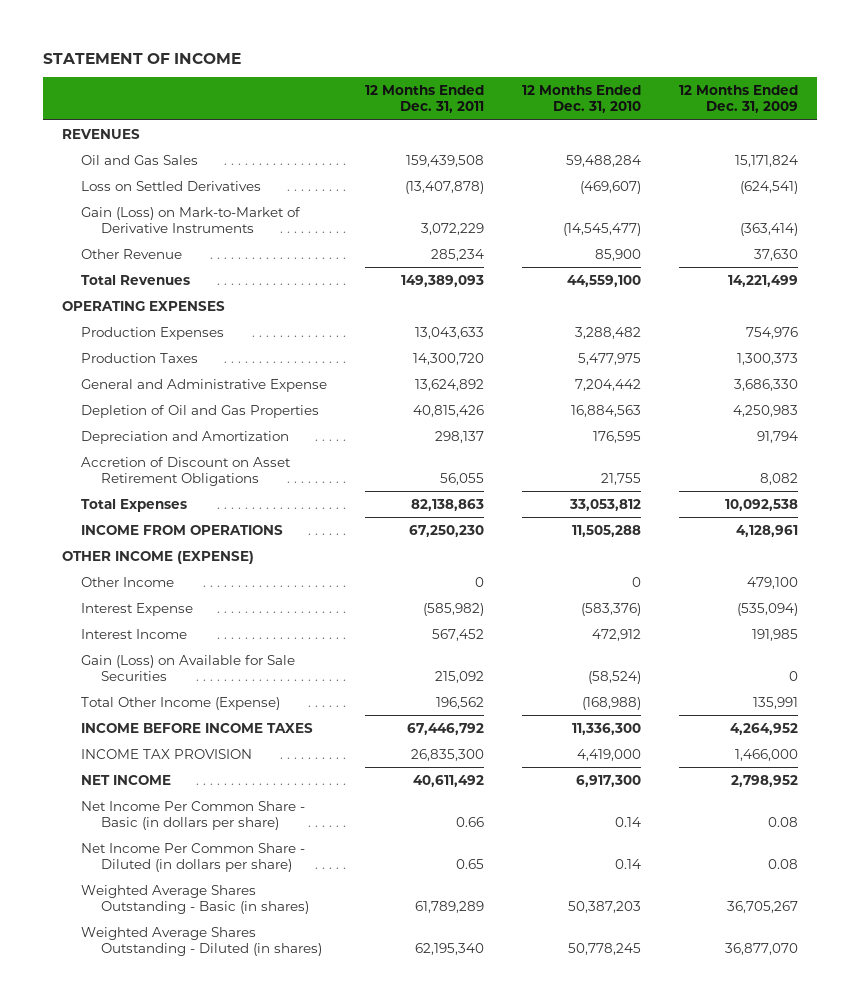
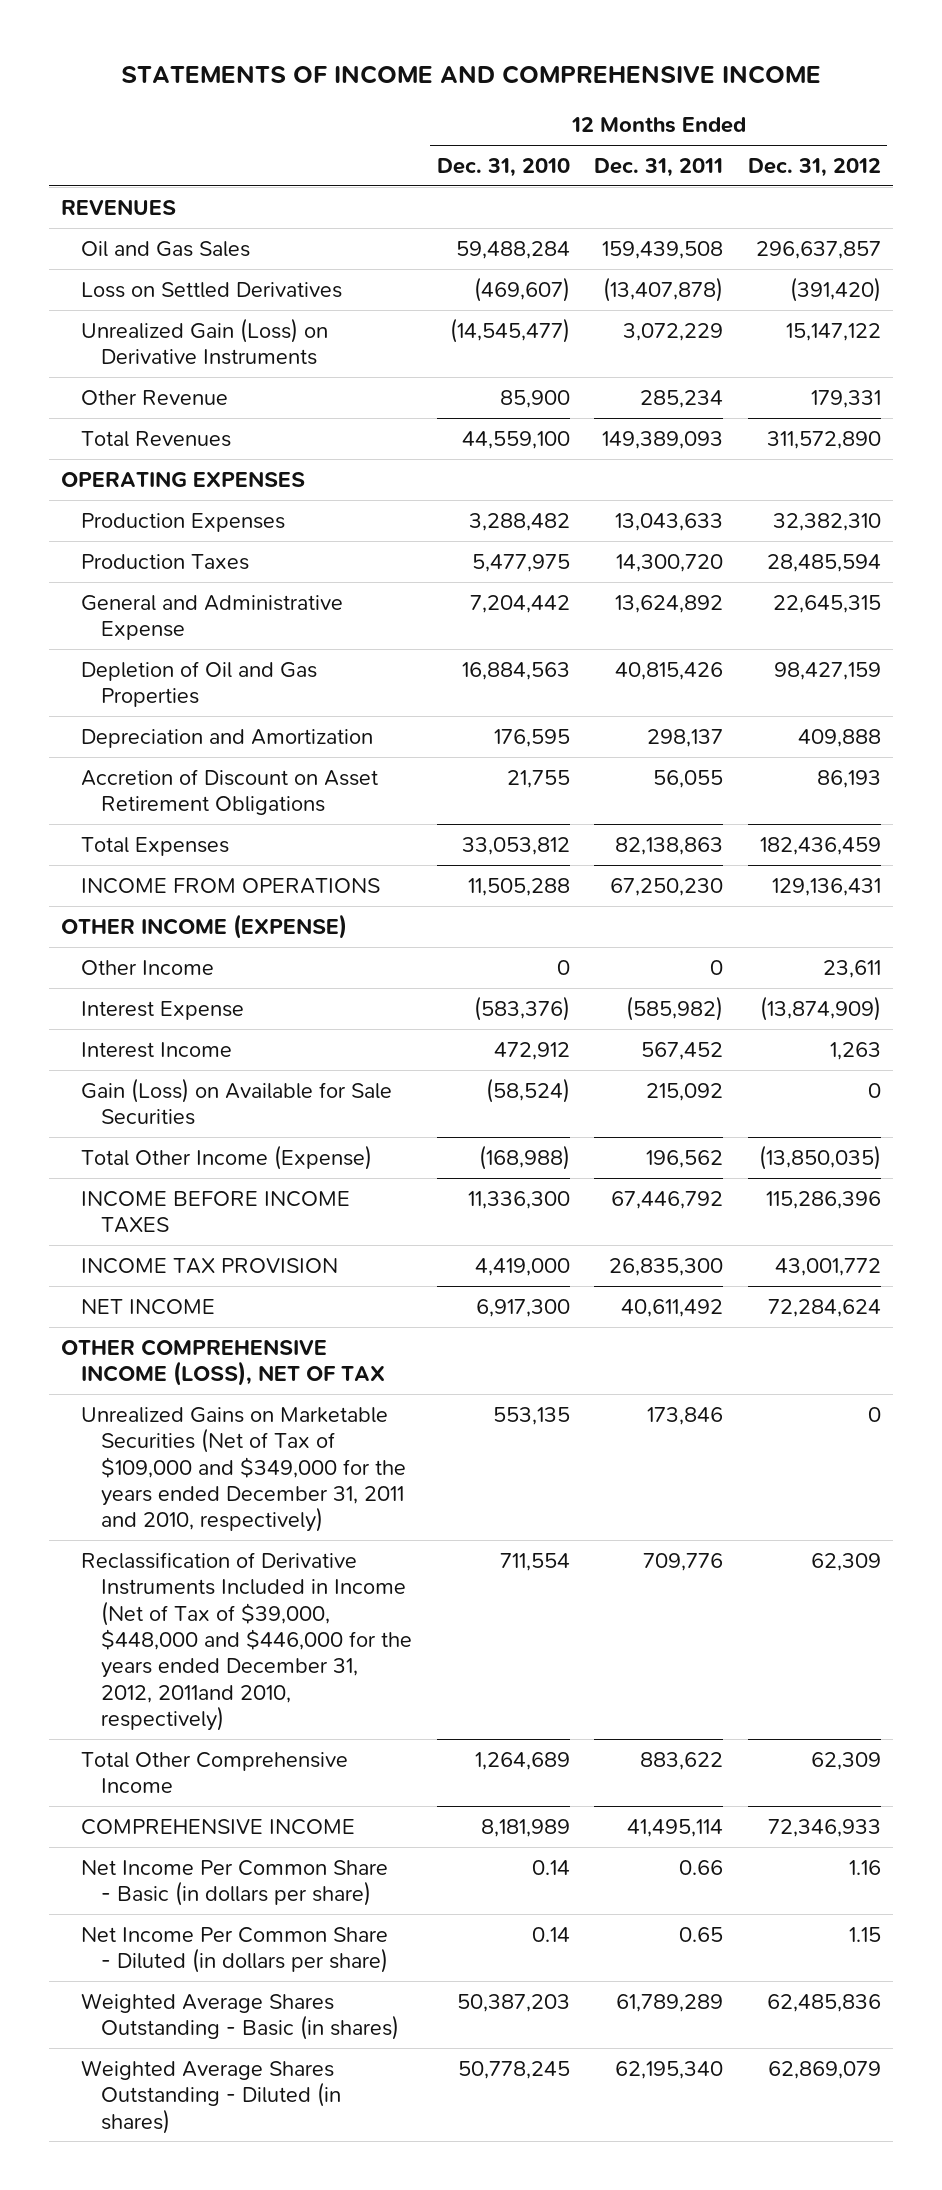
[43,52,242,64] STATEMENT OF INCOME -> [120,64,821,84] STATEMENTS OF INCOME AND COMPREHENSIVE INCOME
[678,84,798,114] 12 Months Ended Dec. 31, 2009 -> none
none -> [747,158,881,178] Dec. 31, 2012
[81,206,302,234] Gain (Loss) on Mark-to-Market of Derivative Instruments -> [80,317,328,366] Unrealized Gain (Loss) on Derivative Instruments
none -> [60,1338,385,1387] OTHER COMPREHENSIVE INCOME (LOSS), NET OF TAX
none -> [80,1406,406,1533] Unrealized Gains on Marketable Securities (Net of Tax of $109,000 and $349,000 for the years ended December 31, 2011 and 2010, respectively)
none -> [80,1551,412,1732] Reclassification of Derivative Instruments Included in Income (Net of Tax of $39,000, $448,000 and $446,000 for the years ended December 31, 2012, 2011and 2010, respectively)
none -> [80,1751,348,1794] Total Other Comprehensive Income
none -> [80,1818,355,1835] COMPREHENSIVE INCOME

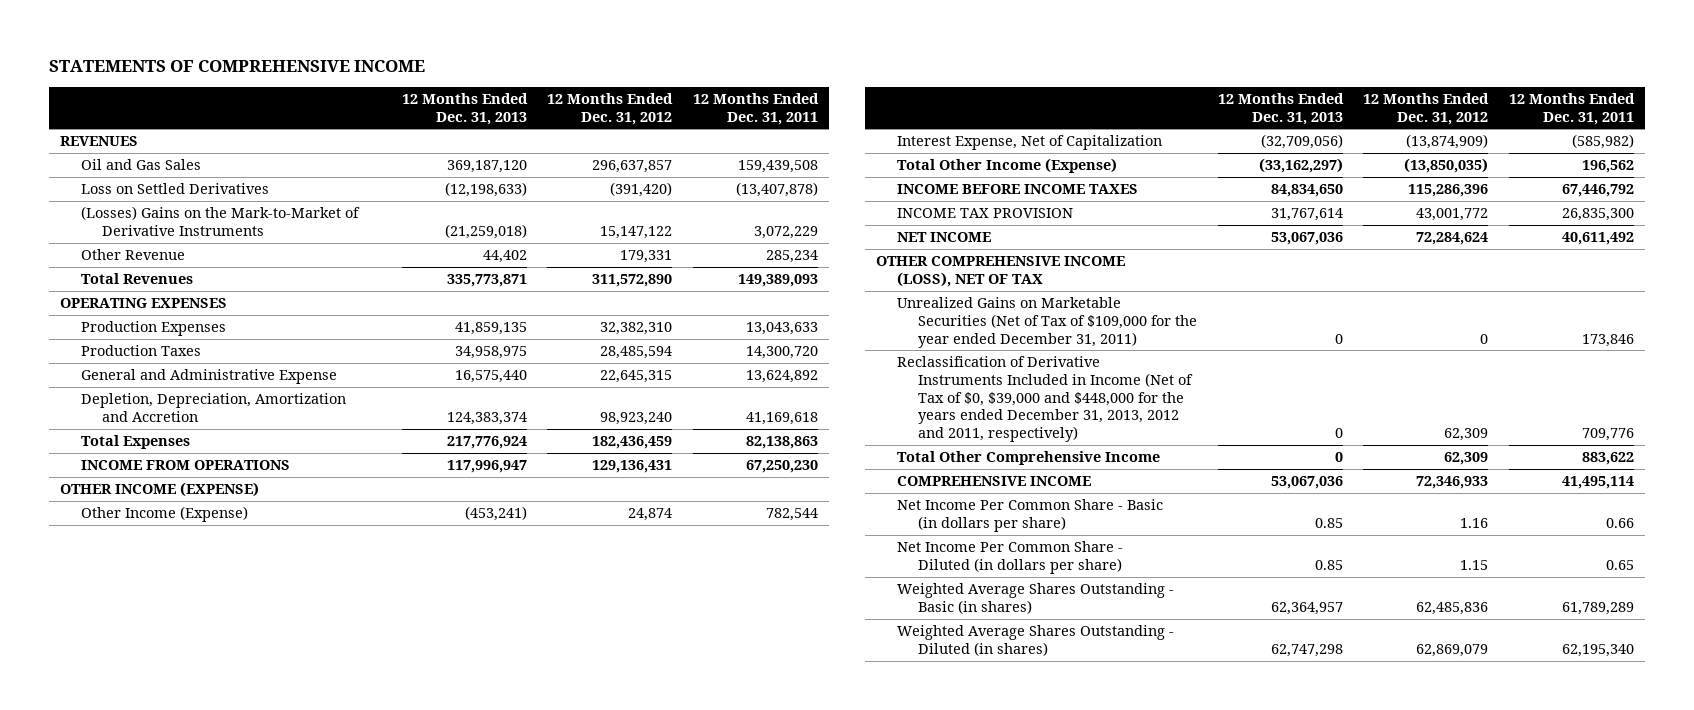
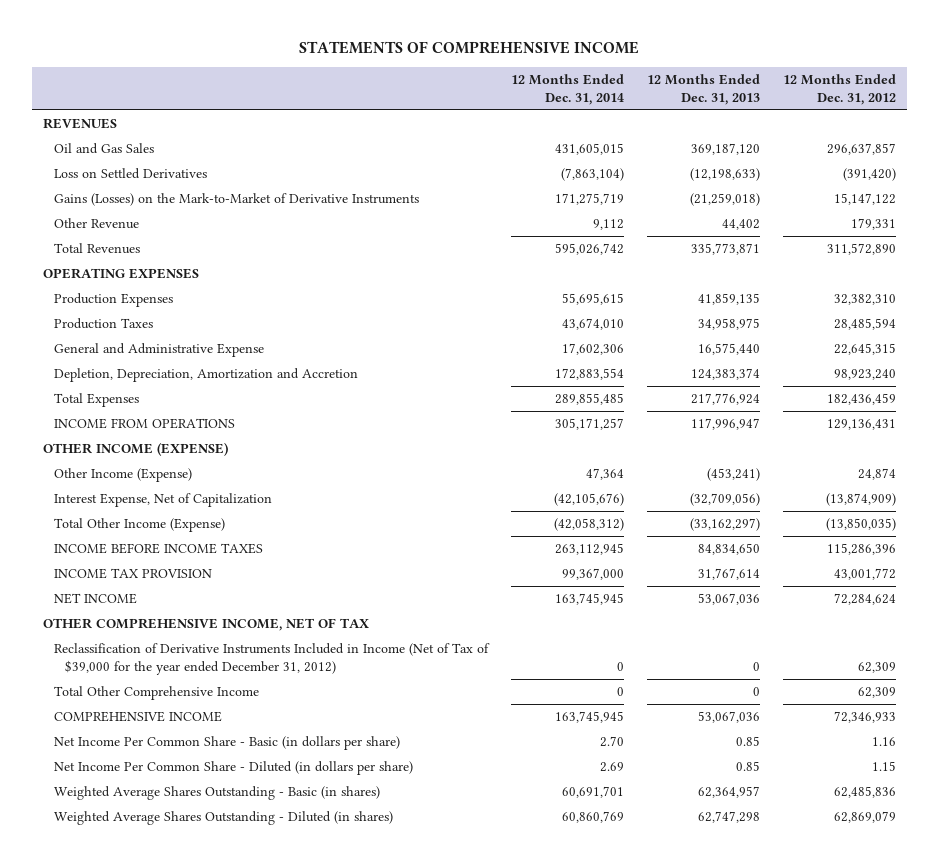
[693,93,820,125] 12 Months Ended Dec. 31, 2011 -> none
none -> [510,73,624,105] 12 Months Ended Dec. 31, 2014
[80,206,360,236] (Losses) Gains on the Mark-to-Market of Derivative Instruments -> [53,192,419,206] Gains (Losses) on the Mark-to-Market of Derivative Instruments
[896,297,1197,348] Unrealized Gains on Marketable Securities (Net of Tax of $109,000 for the year ended December 31, 2011) -> none
[875,256,1125,287] OTHER COMPREHENSIVE INCOME (LOSS), NET OF TAX -> [42,617,369,631] OTHER COMPREHENSIVE INCOME, NET OF TAX
[896,356,1193,443] Reclassification of Derivative Instruments Included in Income (Net of Tax of $0, $39,000 and $448,000 for the years ended December 31, 2013, 2012 and 2011, respectively) -> [53,642,490,675] Reclassification of Derivative Instruments Included in Income (Net of Tax of $39,000 for the year ended December 31, 2012)

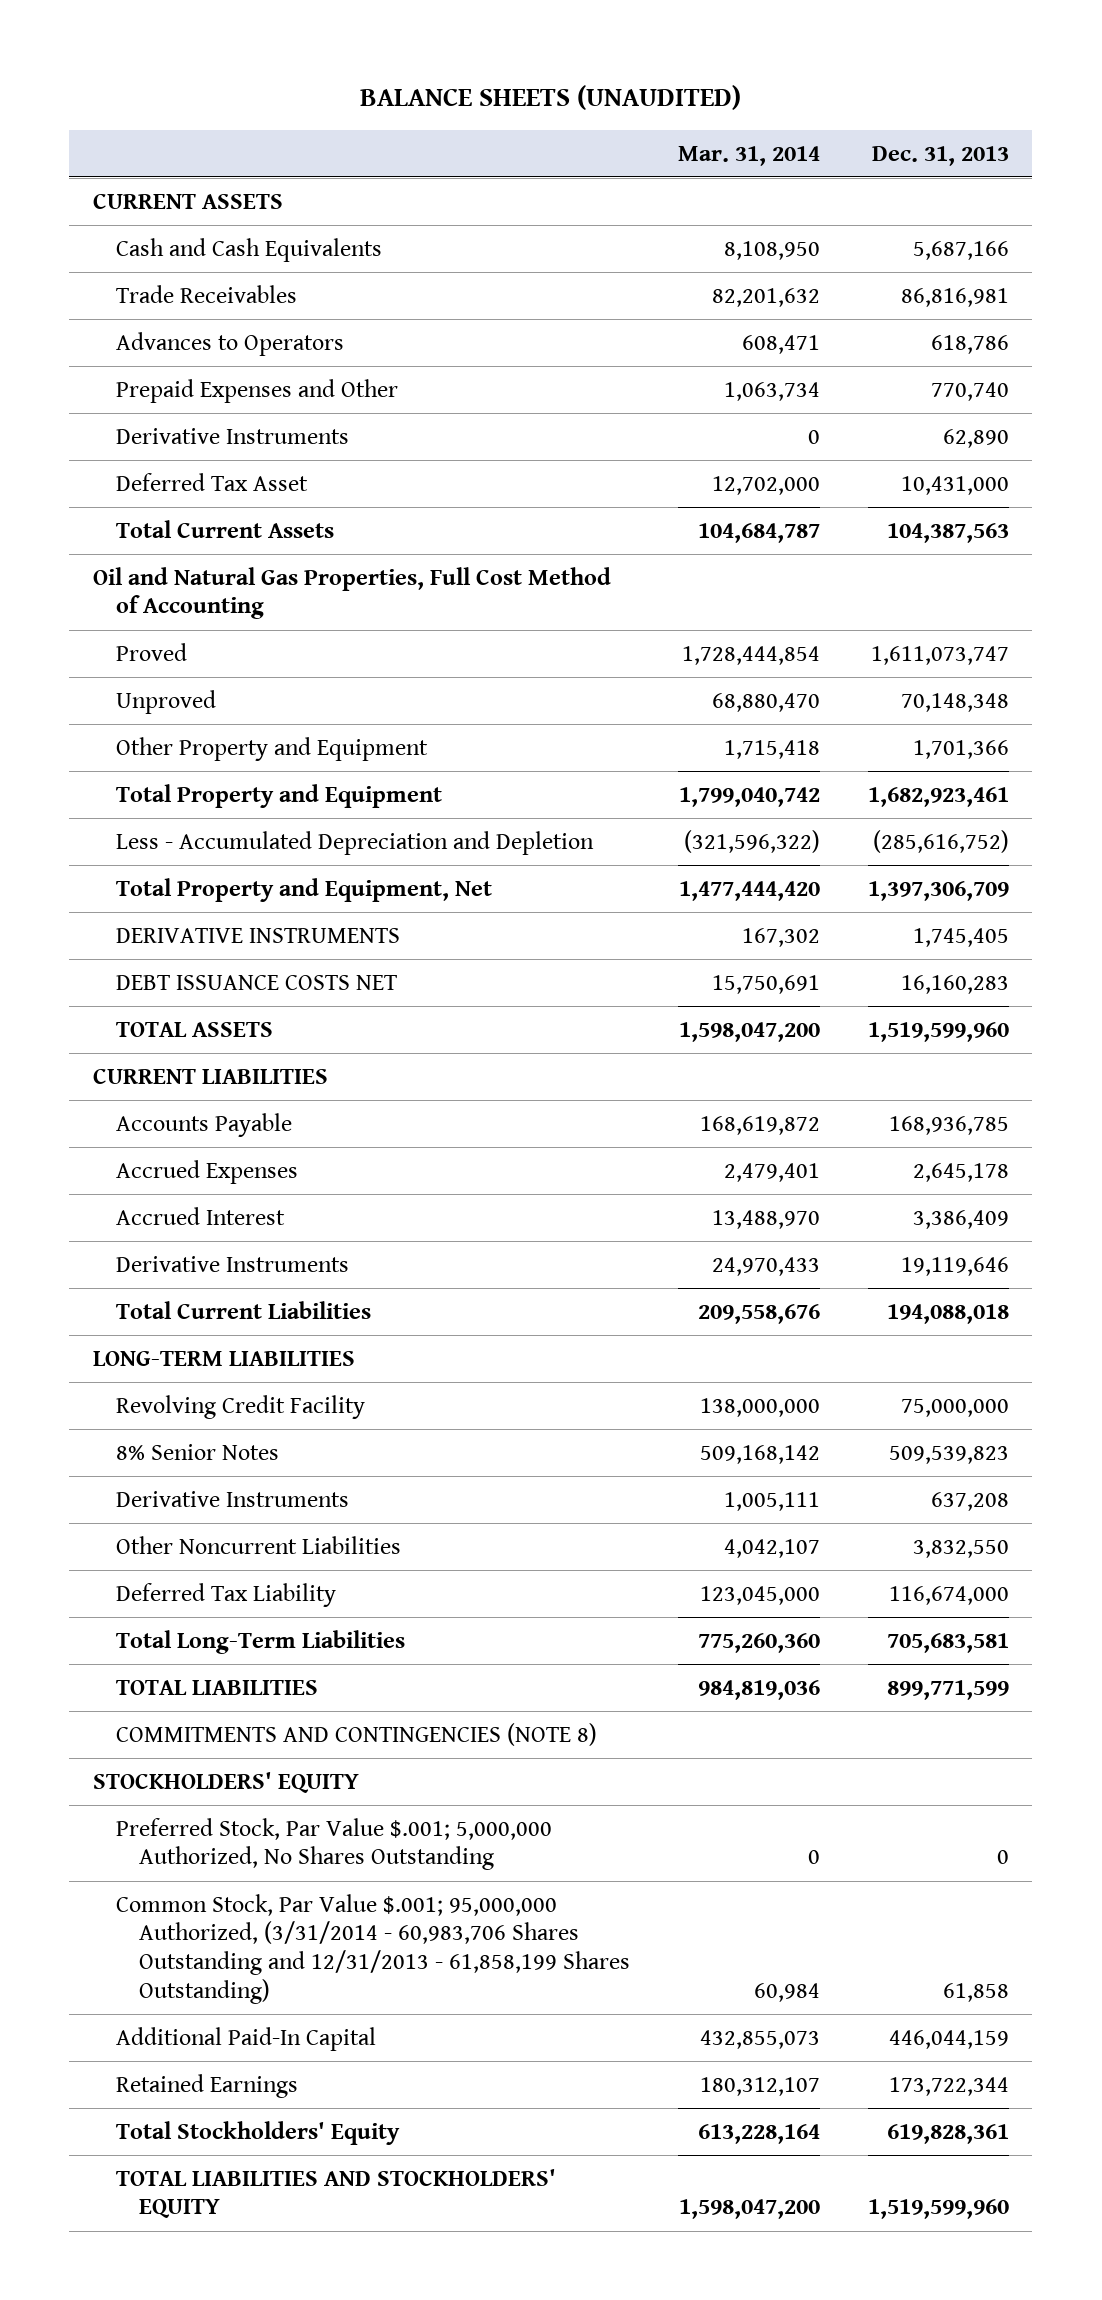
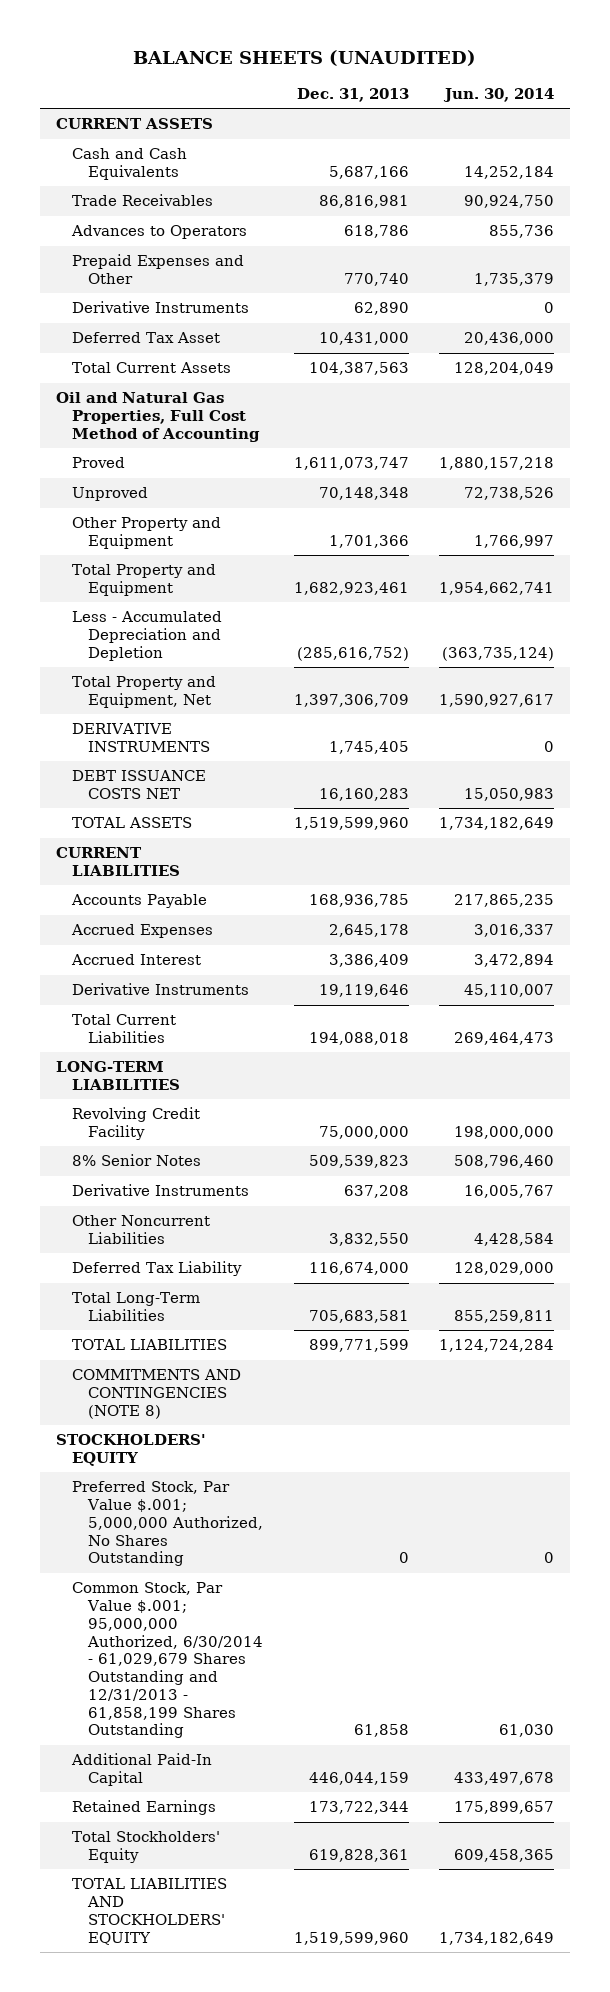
[677,145,820,166] Mar. 31, 2014 -> none
none -> [443,88,555,103] Jun. 30, 2014
[116,1893,631,2004] Common Stock, Par Value $.001; 95,000,000 Authorized, (3/31/2014 - 60,983,706 Shares Outstanding and 12/31/2013 - 61,858,199 Shares Outstanding) -> [71,1582,263,1739] Common Stock, Par Value $.001; 95,000,000 Authorized, 6/30/2014 - 61,029,679 Shares Outstanding and 12/31/2013 - 61,858,199 Shares Outstanding

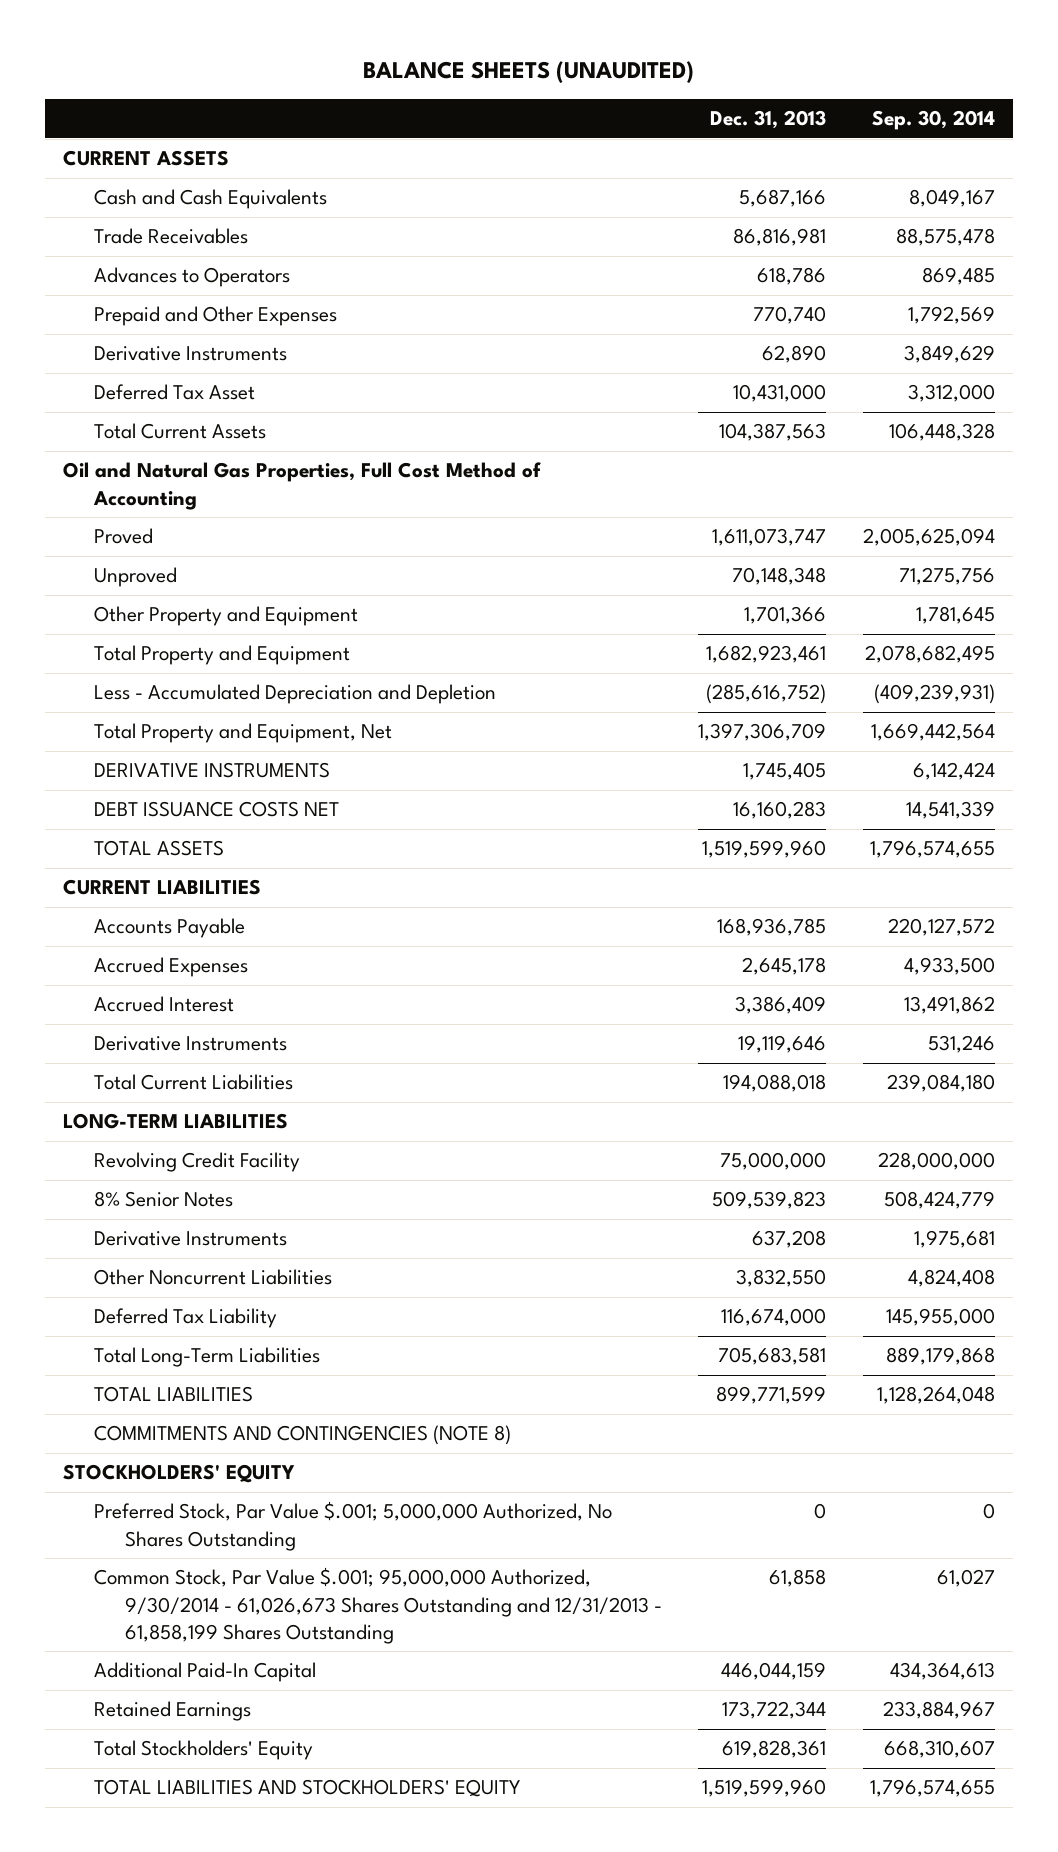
[443,88,555,103] Jun. 30, 2014 -> none
none -> [871,110,995,131] Sep. 30, 2014
[71,254,244,285] Prepaid Expenses and Other -> [94,306,338,327] Prepaid and Other Expenses
[71,1582,263,1739] Common Stock, Par Value $.001; 95,000,000 Authorized, 6/30/2014 - 61,029,679 Shares Outstanding and 12/31/2013 - 61,858,199 Shares Outstanding -> [94,1567,663,1644] Common Stock, Par Value $.001; 95,000,000 Authorized, 9/30/2014 - 61,026,673 Shares Outstanding and 12/31/2013 - 61,858,199 Shares Outstanding

